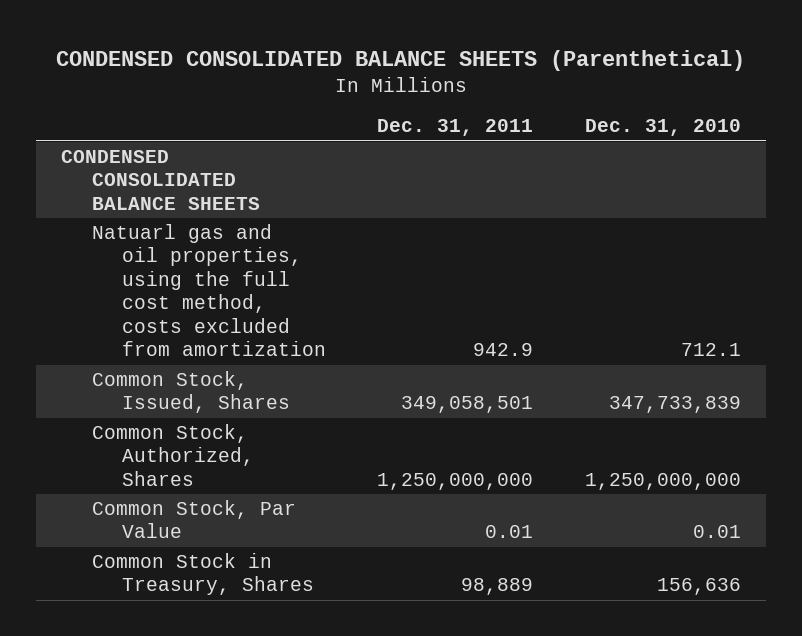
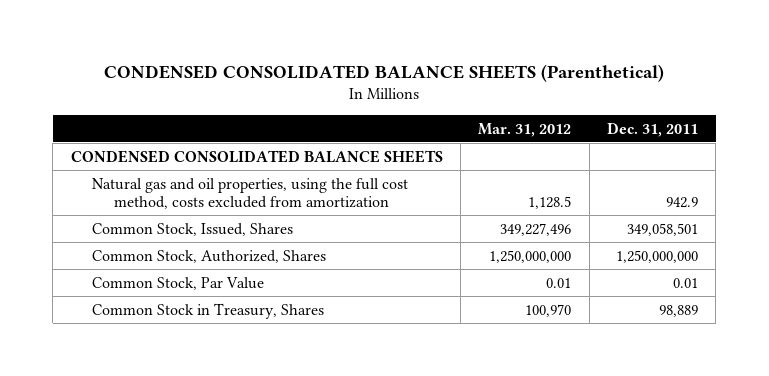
[584,119,741,137] Dec. 31, 2010 -> none
none -> [478,122,572,137] Mar. 31, 2012
[91,224,327,357] Natuarl gas and oil properties, using the full cost method, costs excluded from amortization -> [92,177,409,210] Natural gas and oil properties, using the full cost method, costs excluded from amortization

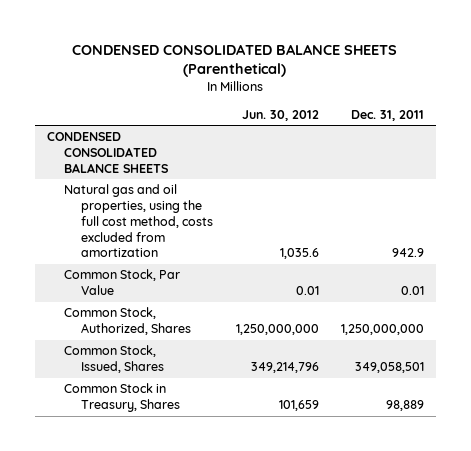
[478,122,572,137] Mar. 31, 2012 -> none
none -> [241,109,319,121] Jun. 30, 2012
[92,249,327,263] Common Stock, Authorized, Shares -> [64,307,192,336] Common Stock, Authorized, Shares
[92,222,294,236] Common Stock, Issued, Shares -> [64,345,165,374] Common Stock, Issued, Shares

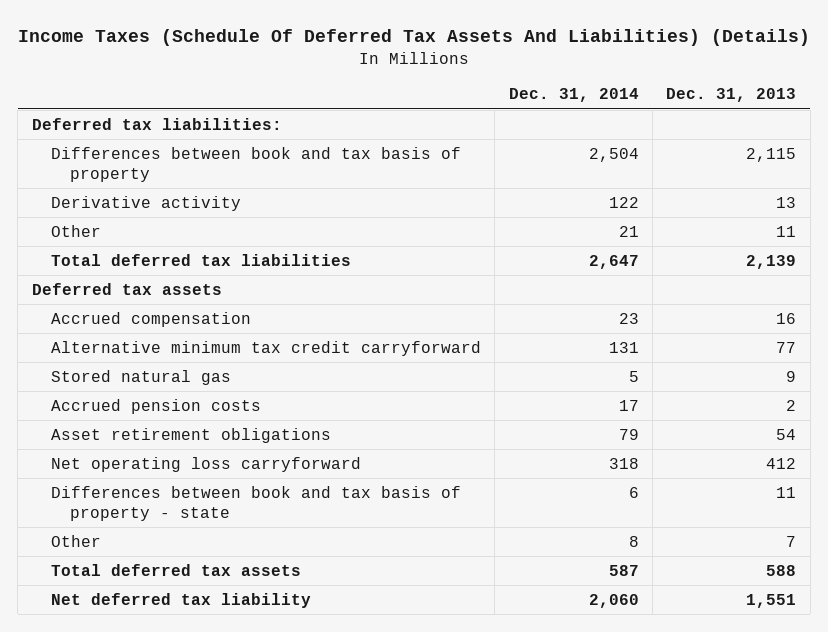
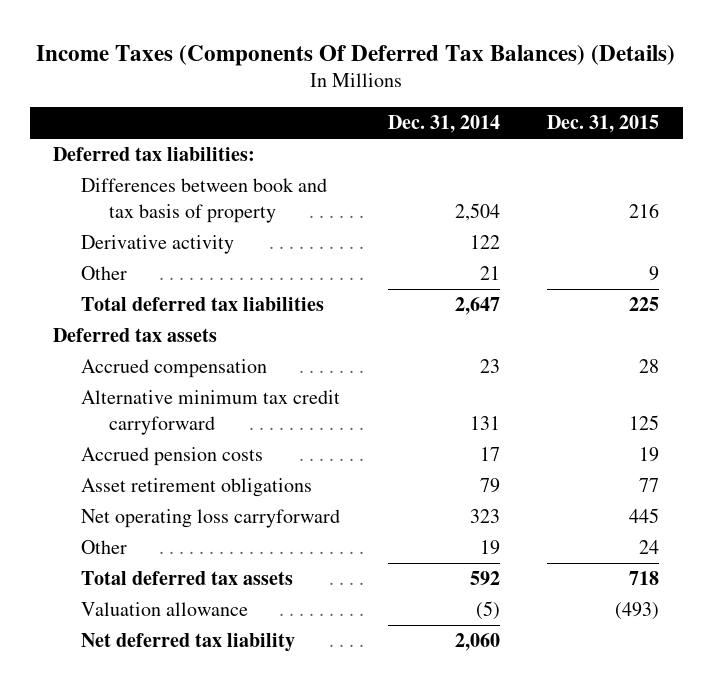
[18,29,811,47] Income Taxes (Schedule Of Deferred Tax Assets And Liabilities) (Details) -> [36,44,676,66] Income Taxes (Components Of Deferred Tax Balances) (Details)
[666,88,797,103] Dec. 31, 2013 -> none
none -> [547,115,660,134] Dec. 31, 2015
[50,369,231,385] Stored natural gas -> none
[50,485,461,521] Differences between book and tax basis of property - state -> none
[608,457,639,469] 318 -> [469,509,500,524] 323
[628,535,639,547] 8 -> [479,540,500,556] 19
[608,564,639,576] 587 -> [469,571,500,586] 592
none -> [81,602,249,617] Valuation allowance

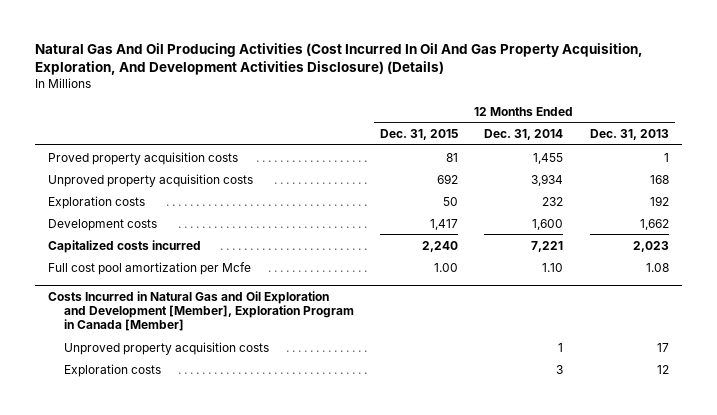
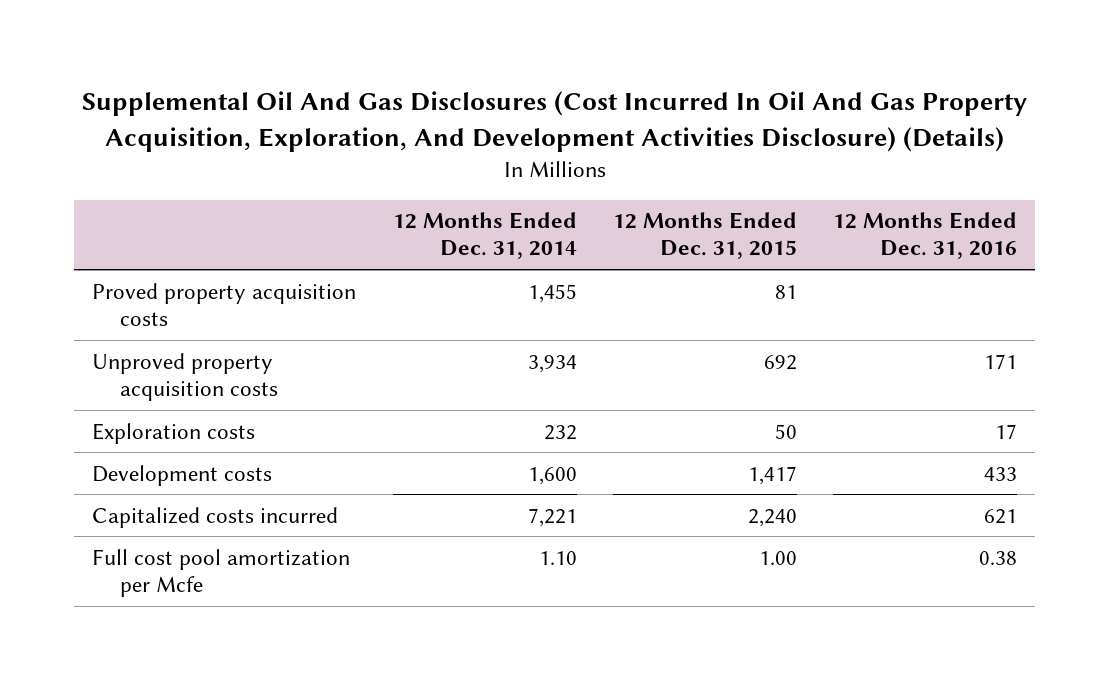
[35,42,644,76] Natural Gas And Oil Producing Activities (Cost Incurred In Oil And Gas Property Acquisition, Exploration, And Development Activities Disclosure) (Details) -> [81,90,1027,152] Supplemental Oil And Gas Disclosures (Cost Incurred In Oil And Gas Property Acquisition, Exploration, And Development Activities Disclosure) (Details)
[589,129,669,141] Dec. 31, 2013 -> none
none -> [832,212,1017,260] 12 Months Ended Dec. 31, 2016
[48,290,354,331] Costs Incurred in Natural Gas and Oil Exploration and Development [Member], Exploration Program in Canada [Member] -> none
[63,341,269,355] Unproved property acquisition costs -> none
[63,363,161,377] Exploration costs -> none

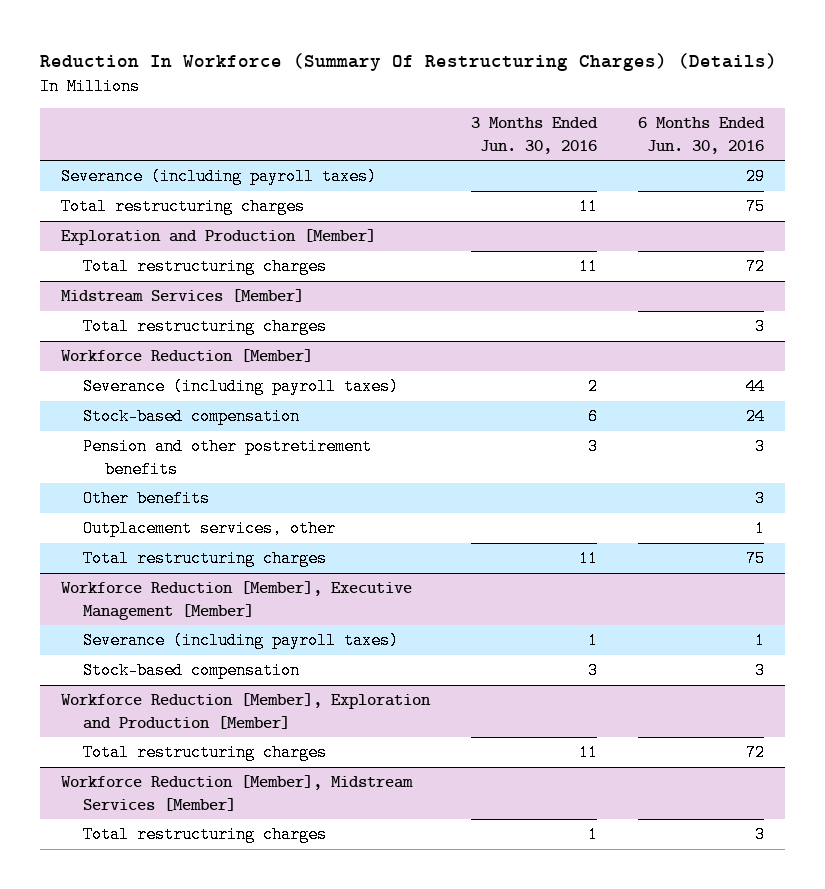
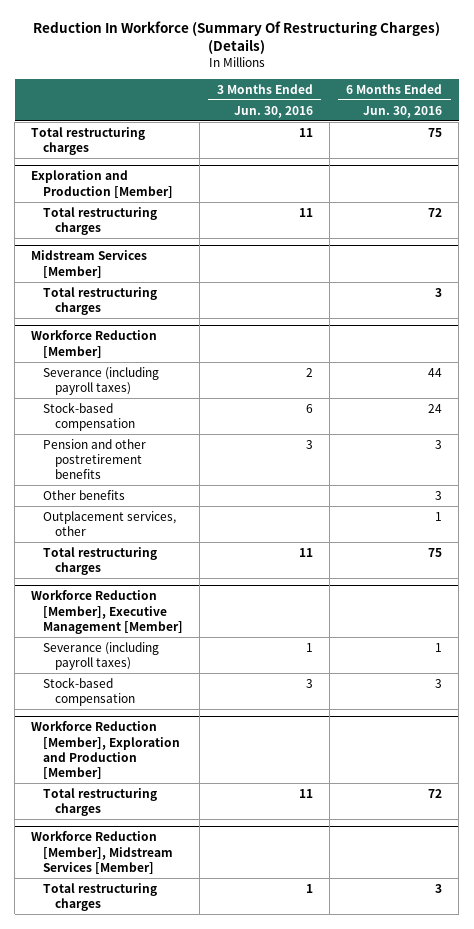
[60,168,377,186] Severance (including payroll taxes) -> none

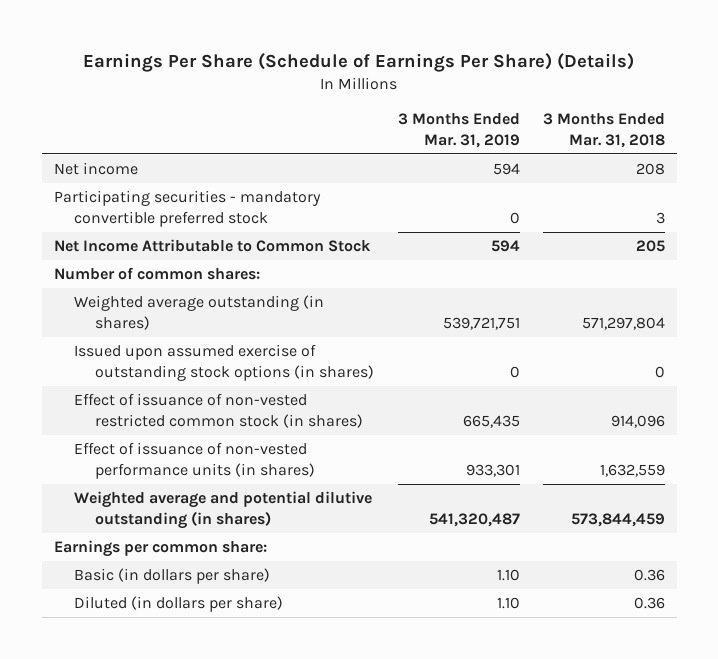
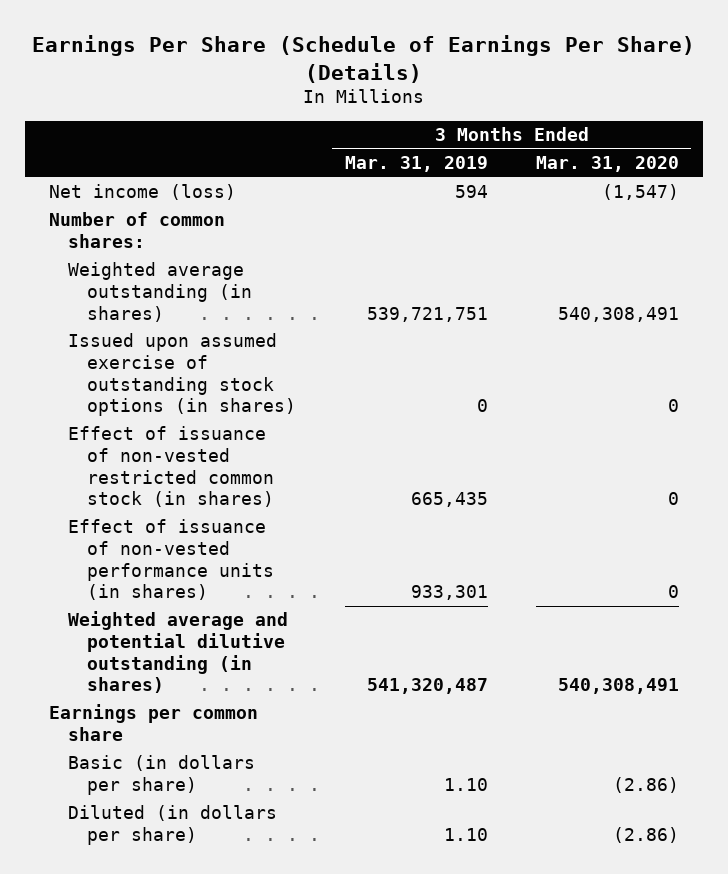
[542,112,665,148] 3 Months Ended Mar. 31, 2018 -> none
none -> [535,156,679,173] Mar. 31, 2020
[53,190,321,228] Participating securities - mandatory convertible preferred stock -> none
[53,239,371,253] Net Income Attributable to Common Stock -> none
[53,162,138,176] Net income -> [49,184,237,201] Net income (loss)
[53,540,267,558] Earnings per common share: -> [49,704,259,741] Earnings per common share

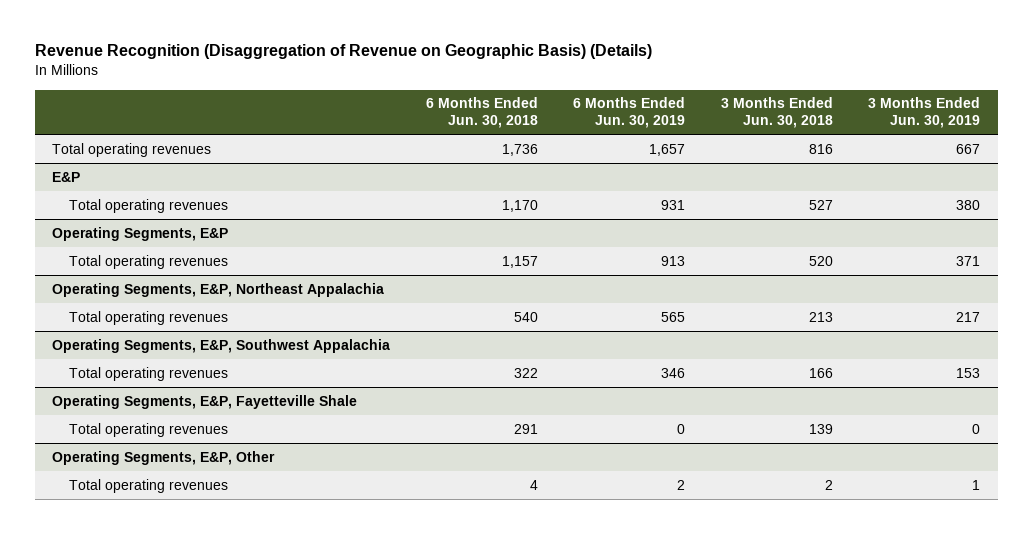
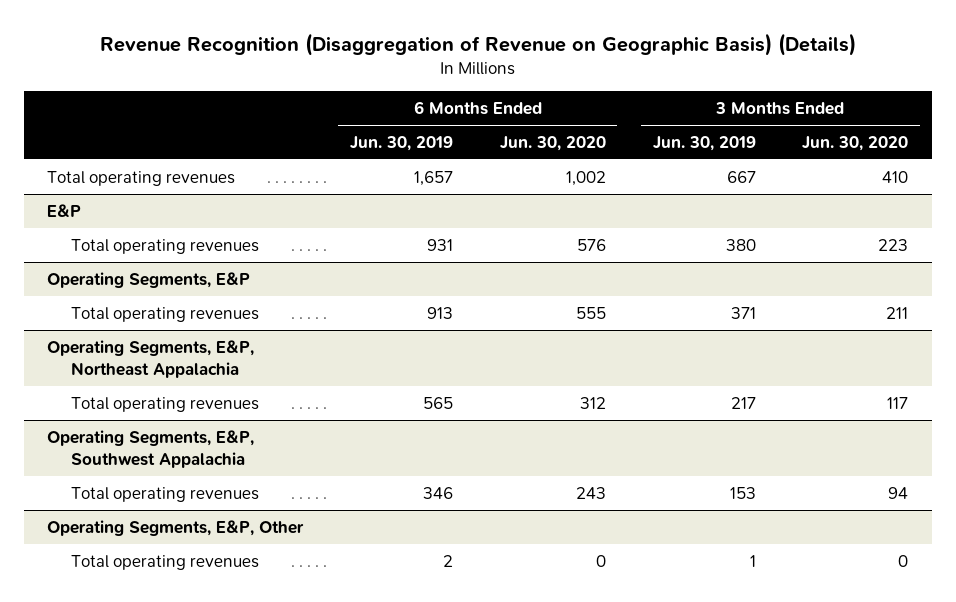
[425,97,538,129] 6 Months Ended Jun. 30, 2018 -> none
[720,97,833,129] 3 Months Ended Jun. 30, 2018 -> none
none -> [499,135,606,151] Jun. 30, 2020
none -> [802,135,909,151] Jun. 30, 2020
[52,394,358,409] Operating Segments, E&P, Fayetteville Shale -> none
[69,422,229,437] Total operating revenues -> none

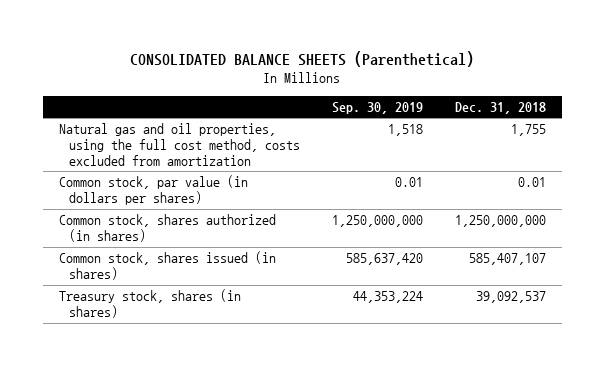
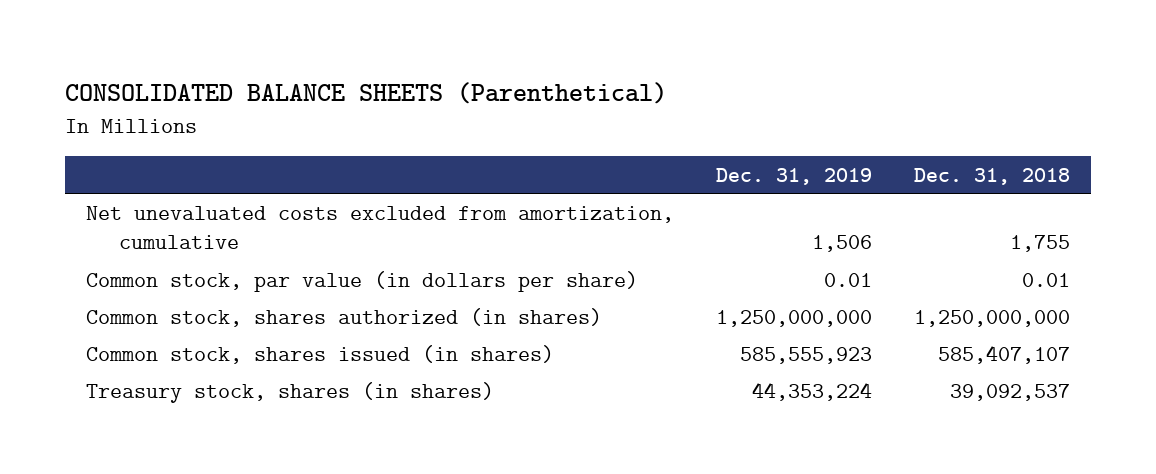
[331,101,423,114] Sep. 30, 2019 -> none
none -> [716,167,873,185] Dec. 31, 2019
[59,123,300,166] Natural gas and oil properties, using the full cost method, costs excluded from amortization -> [86,205,675,249] Net unevaluated costs excluded from amortization, cumulative
[59,175,249,205] Common stock, par value (in dollars per shares) -> [86,270,639,292] Common stock, par value (in dollars per share)

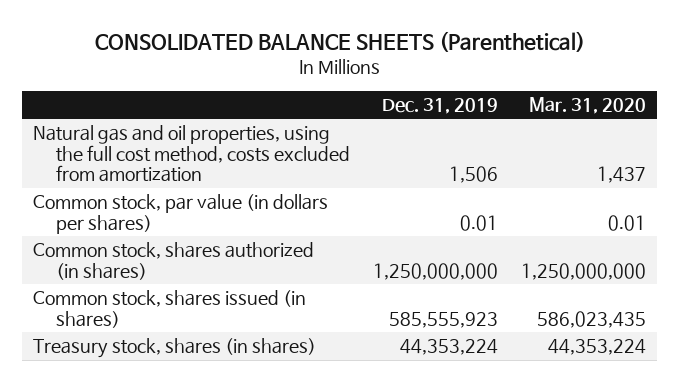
[913,167,1070,185] Dec. 31, 2018 -> none
none -> [528,96,646,114] Mar. 31, 2020
[86,205,675,249] Net unevaluated costs excluded from amortization, cumulative -> [33,125,350,183] Natural gas and oil properties, using the full cost method, costs excluded from amortization
[86,270,639,292] Common stock, par value (in dollars per share) -> [33,194,329,234] Common stock, par value (in dollars per shares)

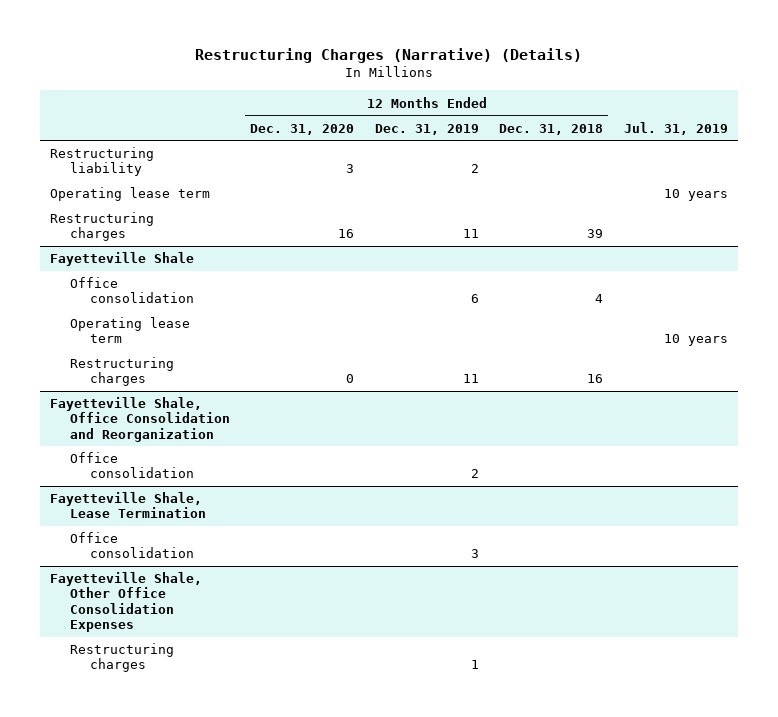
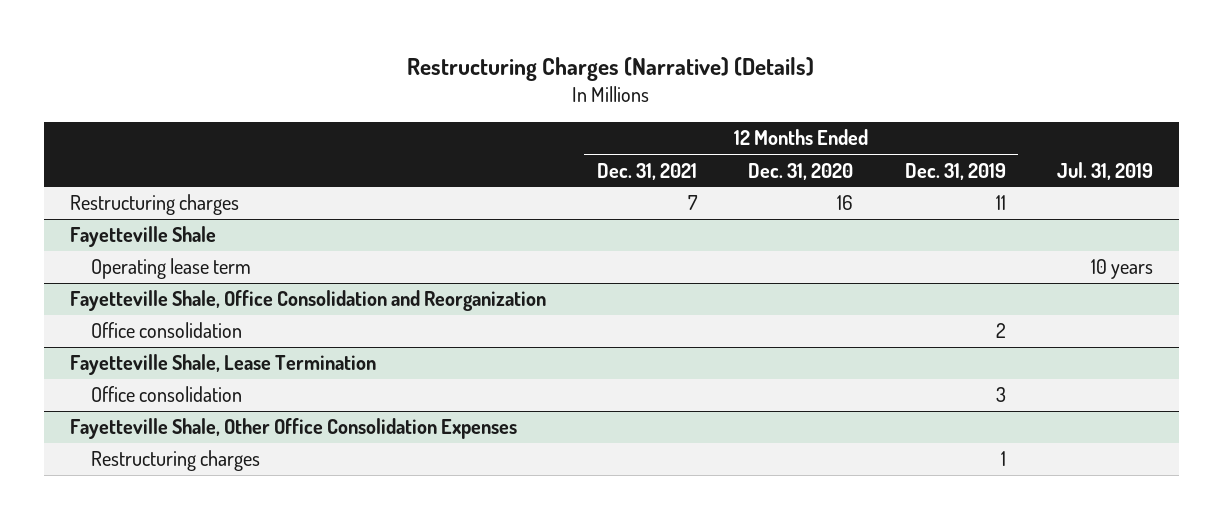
[499,123,604,135] Dec. 31, 2018 -> none
none -> [596,162,697,180] Dec. 31, 2021
[49,147,154,177] Restructuring liability -> none
[49,187,210,202] Operating lease term -> none
[70,277,195,304] Office consolidation -> none
[70,357,175,387] Restructuring charges -> none

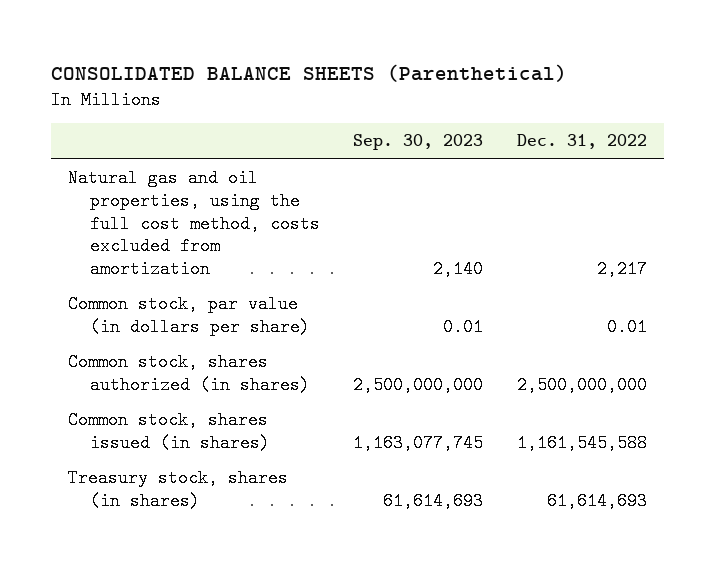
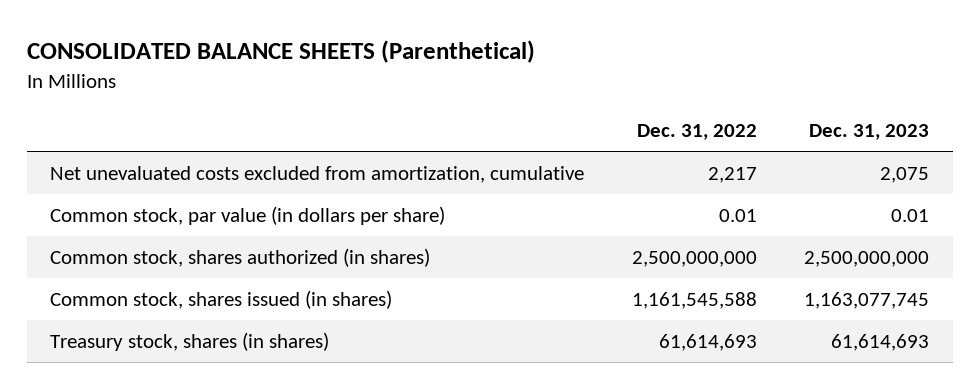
[353,134,484,151] Sep. 30, 2023 -> none
none -> [808,124,929,141] Dec. 31, 2023
[67,169,321,278] Natural gas and oil properties, using the full cost method, costs excluded from amortization -> [50,165,585,183] Net unevaluated costs excluded from amortization, cumulative

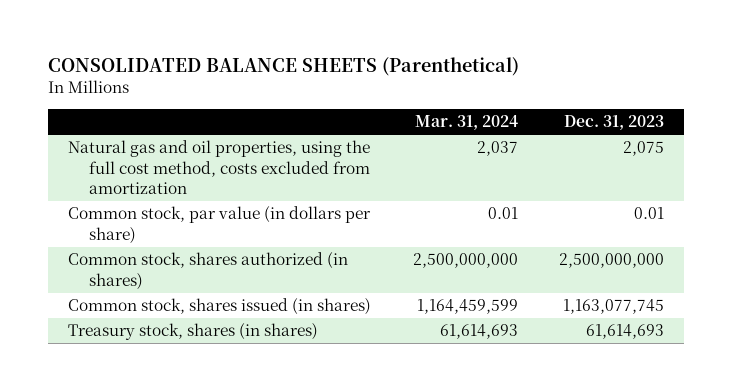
[636,124,757,141] Dec. 31, 2022 -> none
none -> [414,115,518,131] Mar. 31, 2024
[50,165,585,183] Net unevaluated costs excluded from amortization, cumulative -> [68,140,371,194] Natural gas and oil properties, using the full cost method, costs excluded from amortization

